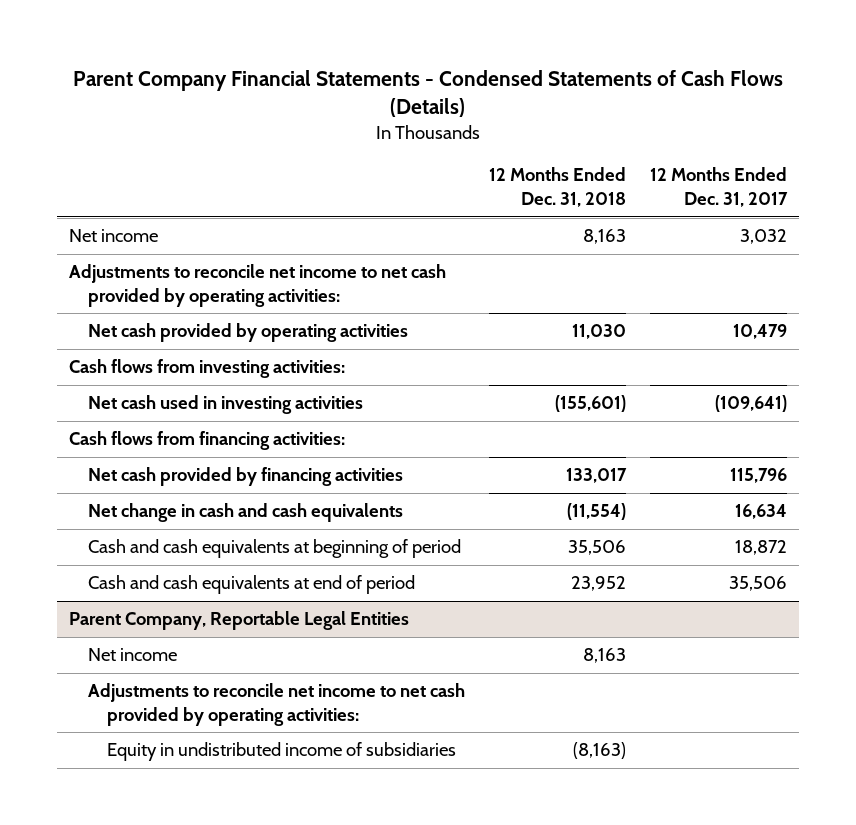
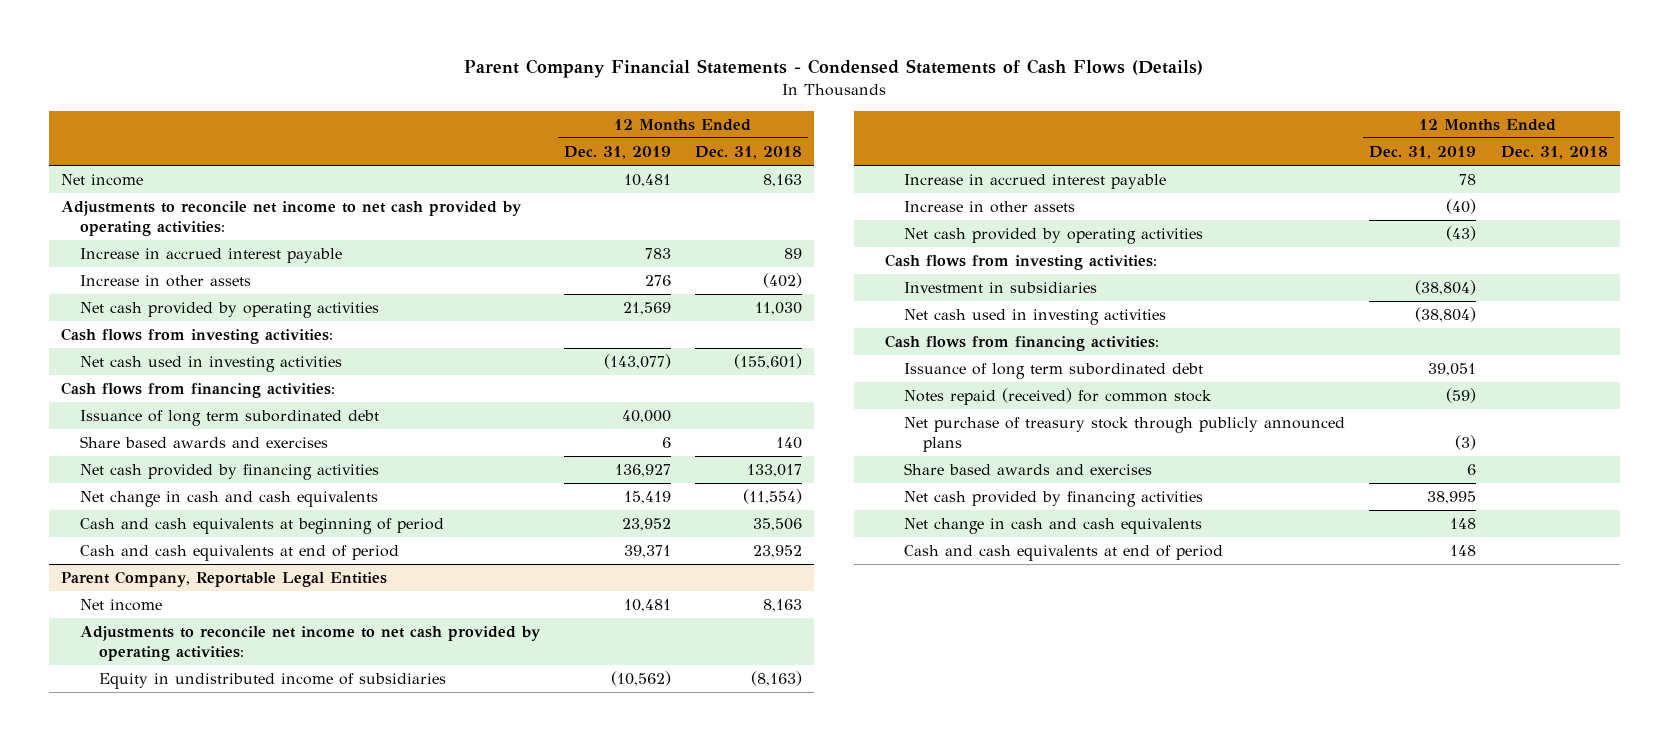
[649,167,788,208] 12 Months Ended Dec. 31, 2017 -> none
none -> [564,145,672,159] Dec. 31, 2019
none -> [79,248,342,264] Increase in accrued interest payable
none -> [79,275,251,288] Increase in other assets
none -> [79,410,379,427] Issuance of long term subordinated debt
none -> [79,436,328,449] Share based awards and exercises
none -> [904,174,1167,190] Increase in accrued interest payable
none -> [904,201,1076,214] Increase in other assets
none -> [904,228,1204,245] Net cash provided by operating activities
none -> [885,254,1158,271] Cash flows from investing activities:
none -> [904,282,1098,294] Investment in subsidiaries
none -> [904,309,1167,326] Net cash used in investing activities
none -> [885,335,1160,352] Cash flows from financing activities:
none -> [904,363,1204,380] Issuance of long term subordinated debt
none -> [904,388,1213,406] Notes repaid (received) for common stock
none -> [904,417,1346,453] Net purchase of treasury stock through publicly announced plans
none -> [904,463,1153,476] Share based awards and exercises
none -> [904,491,1204,508] Net cash provided by financing activities
none -> [904,518,1203,535] Net change in cash and cash equivalents
none -> [904,545,1224,562] Cash and cash equivalents at end of period

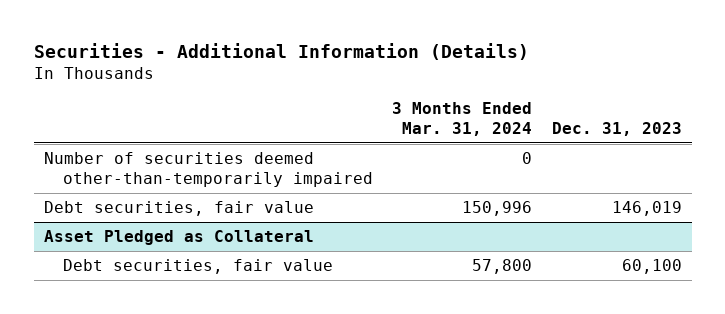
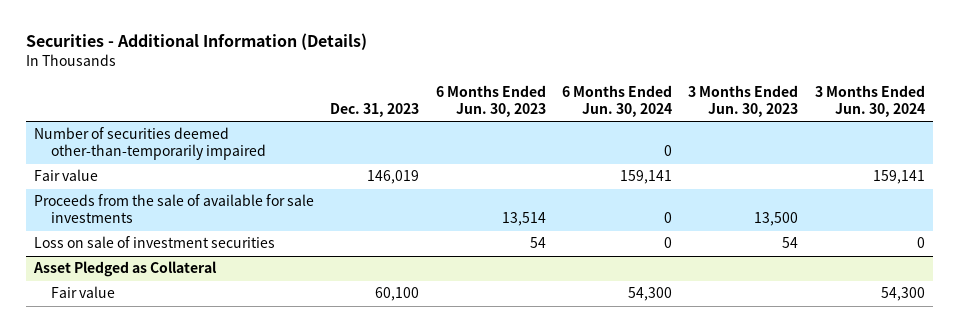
[392,102,533,136] 3 Months Ended Mar. 31, 2024 -> none
none -> [435,84,546,117] 6 Months Ended Jun. 30, 2023
none -> [561,84,672,117] 6 Months Ended Jun. 30, 2024
none -> [688,84,799,117] 3 Months Ended Jun. 30, 2023
none -> [814,84,925,117] 3 Months Ended Jun. 30, 2024
[43,201,314,217] Debt securities, fair value -> [33,169,98,182] Fair value
none -> [33,194,314,224] Proceeds from the sale of available for sale investments
none -> [33,236,275,249] Loss on sale of investment securities
[62,259,333,275] Debt securities, fair value -> [51,286,116,299] Fair value

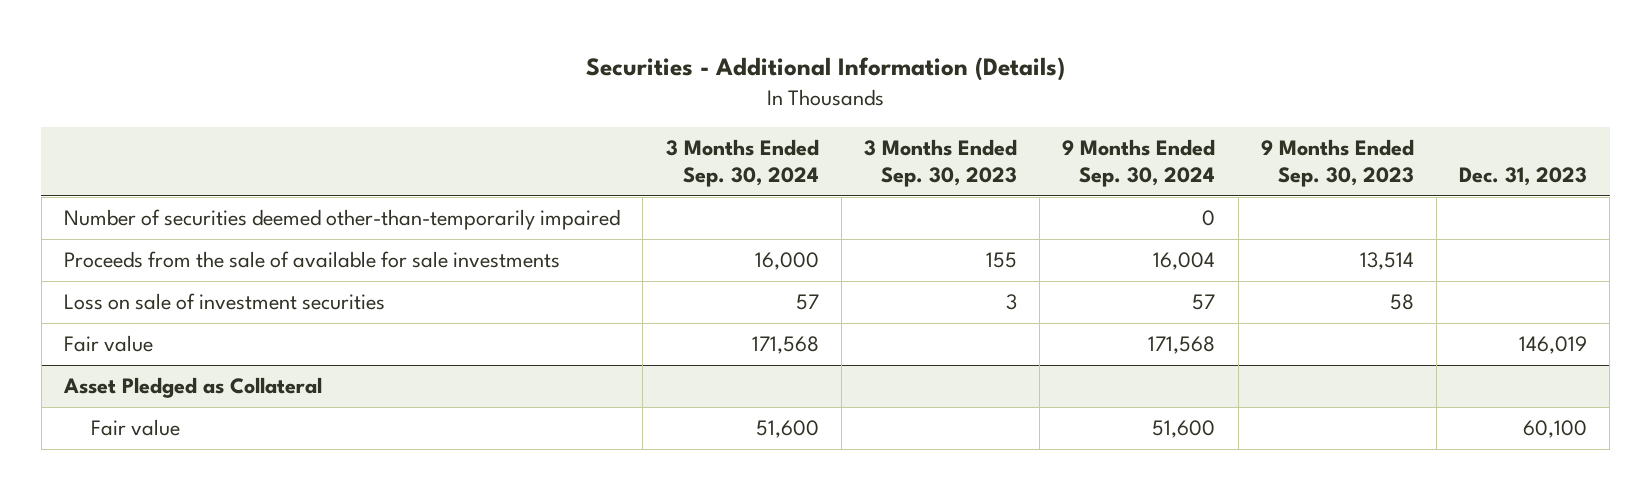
[435,84,546,117] 6 Months Ended Jun. 30, 2023 -> none
[561,84,672,117] 6 Months Ended Jun. 30, 2024 -> none
[688,84,799,117] 3 Months Ended Jun. 30, 2023 -> none
[814,84,925,117] 3 Months Ended Jun. 30, 2024 -> none
none -> [665,138,819,187] 3 Months Ended Sep. 30, 2024
none -> [863,138,1017,187] 3 Months Ended Sep. 30, 2023
none -> [1062,138,1216,187] 9 Months Ended Sep. 30, 2024
none -> [1260,138,1414,187] 9 Months Ended Sep. 30, 2023
[33,169,98,182] Fair value -> [64,335,154,353] Fair value

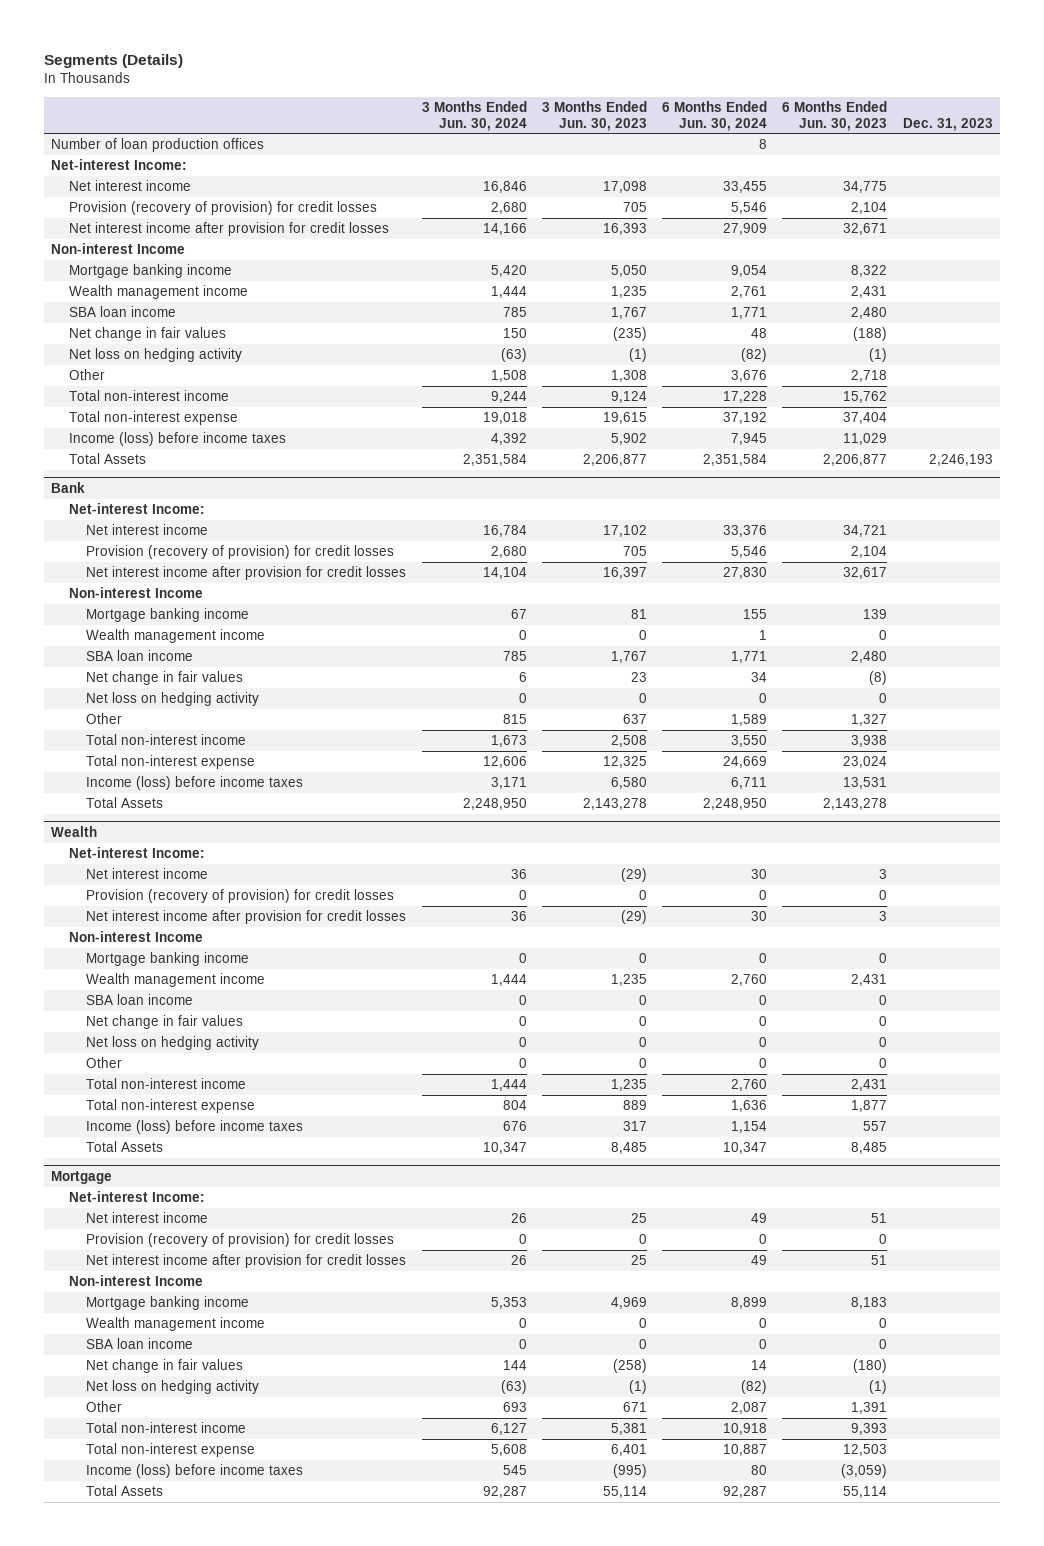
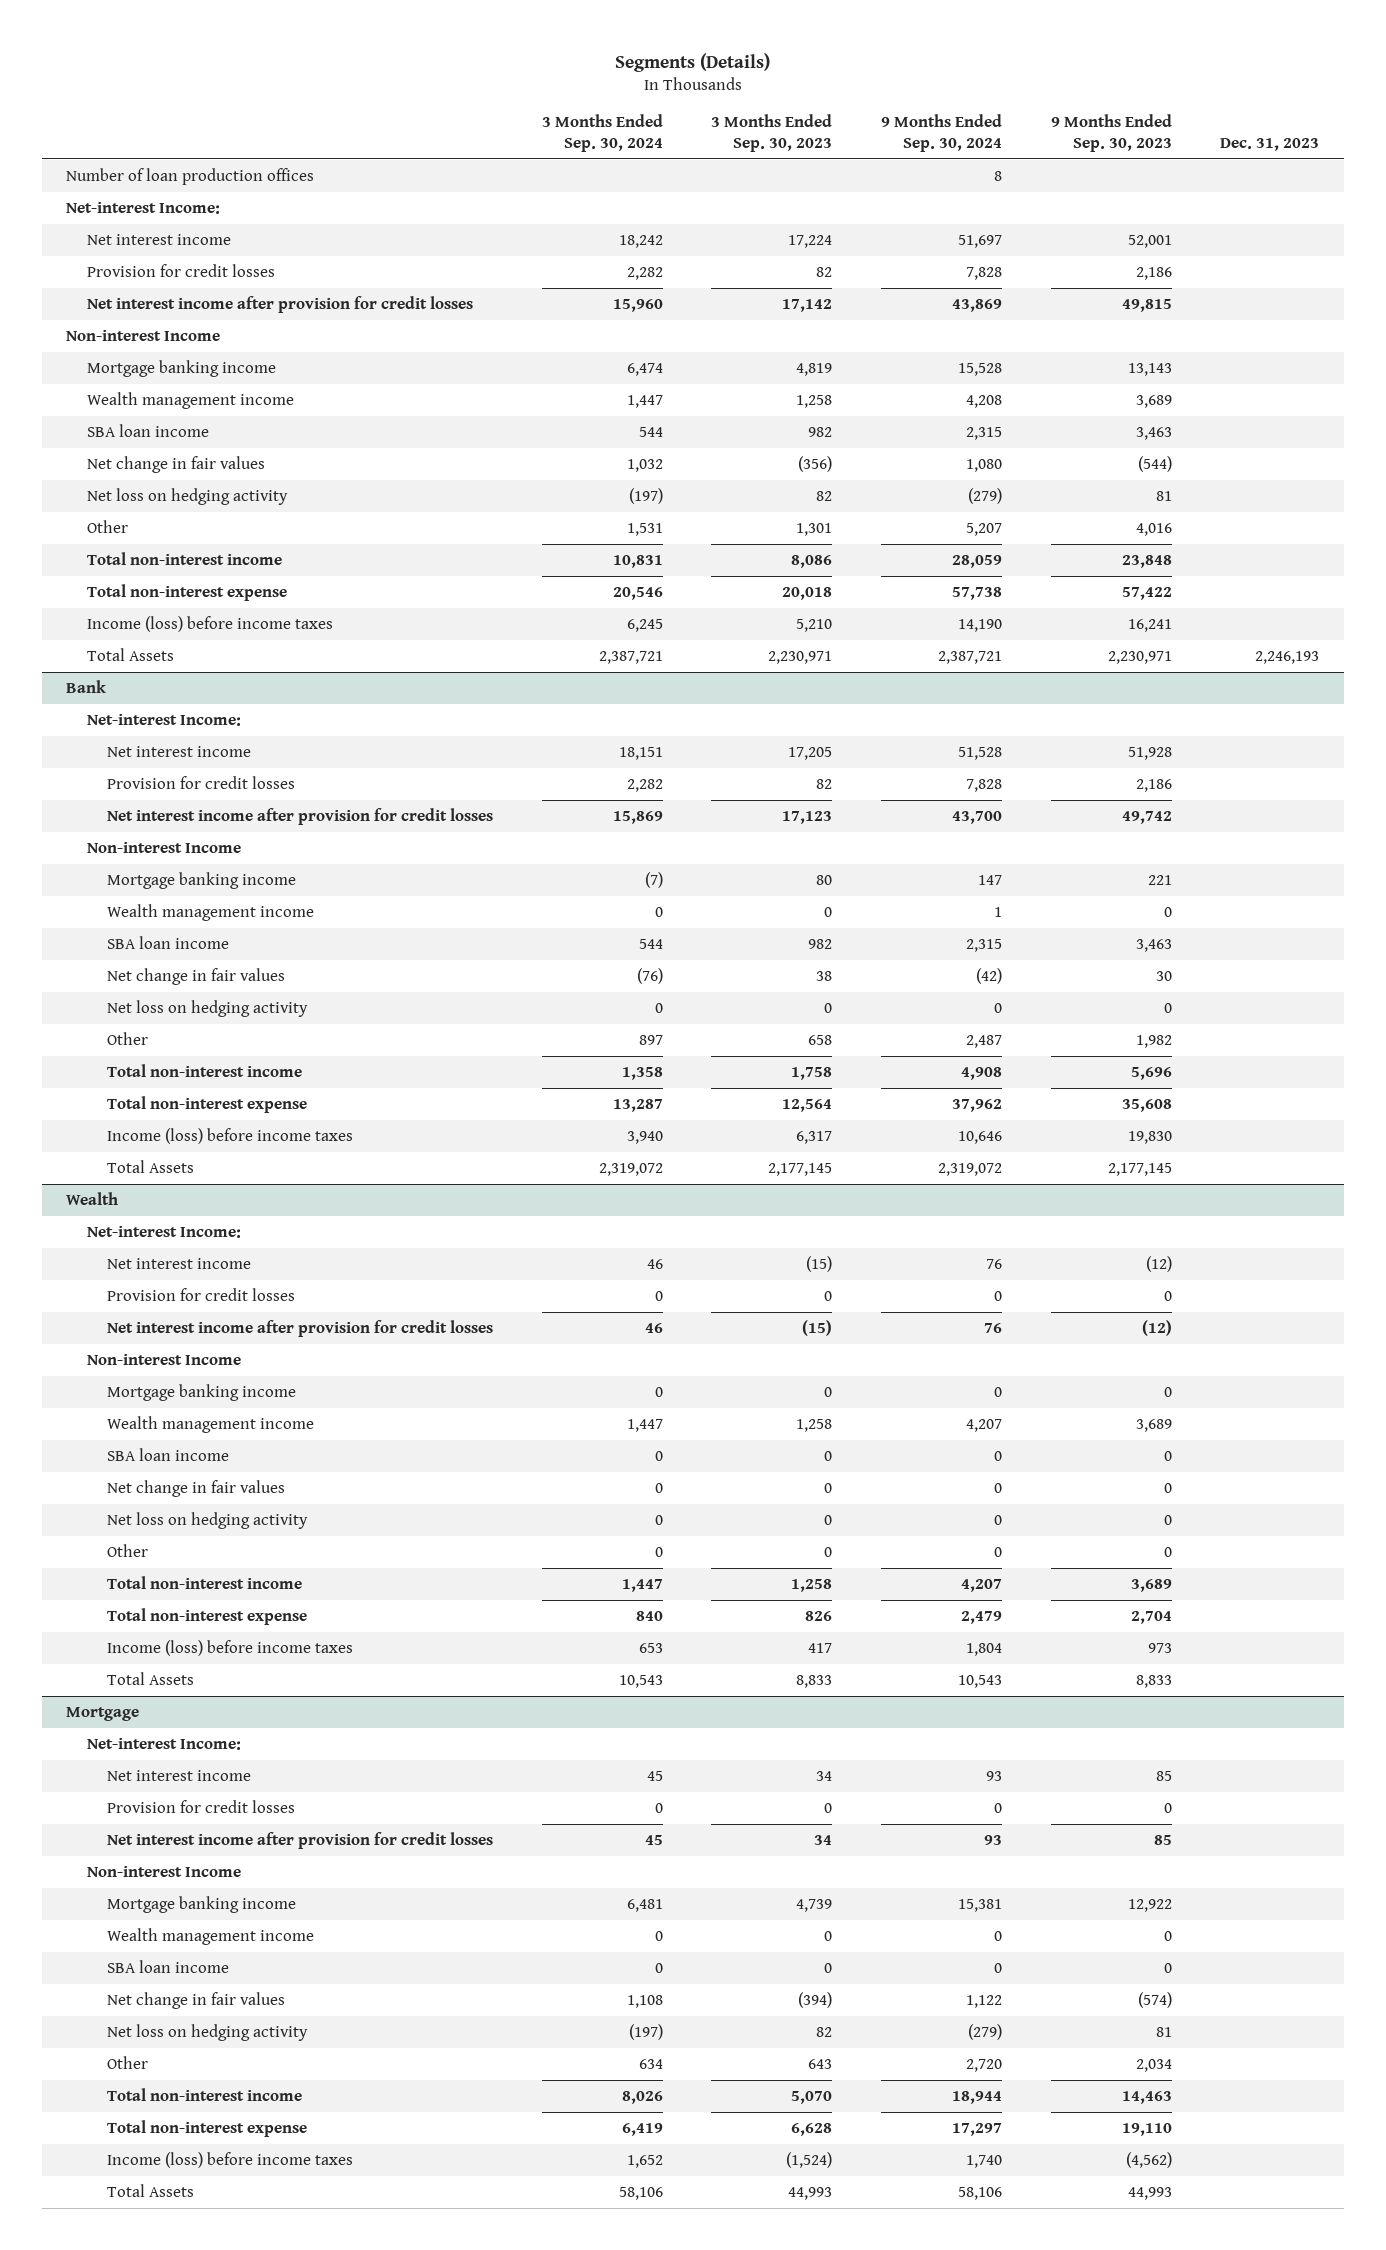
[421,100,527,131] 3 Months Ended Jun. 30, 2024 -> none
[541,100,647,131] 3 Months Ended Jun. 30, 2023 -> none
[662,100,768,131] 6 Months Ended Jun. 30, 2024 -> none
[782,100,888,131] 6 Months Ended Jun. 30, 2023 -> none
none -> [541,114,663,152] 3 Months Ended Sep. 30, 2024
none -> [711,114,833,152] 3 Months Ended Sep. 30, 2023
none -> [880,114,1002,152] 9 Months Ended Sep. 30, 2024
none -> [1050,114,1172,152] 9 Months Ended Sep. 30, 2023
[68,201,377,216] Provision (recovery of provision) for credit losses -> [86,264,275,278] Provision for credit losses
[86,545,395,560] Provision (recovery of provision) for credit losses -> [107,776,296,790] Provision for credit losses
[86,889,395,904] Provision (recovery of provision) for credit losses -> [107,1288,296,1302] Provision for credit losses
[86,1233,395,1248] Provision (recovery of provision) for credit losses -> [107,1800,296,1814] Provision for credit losses

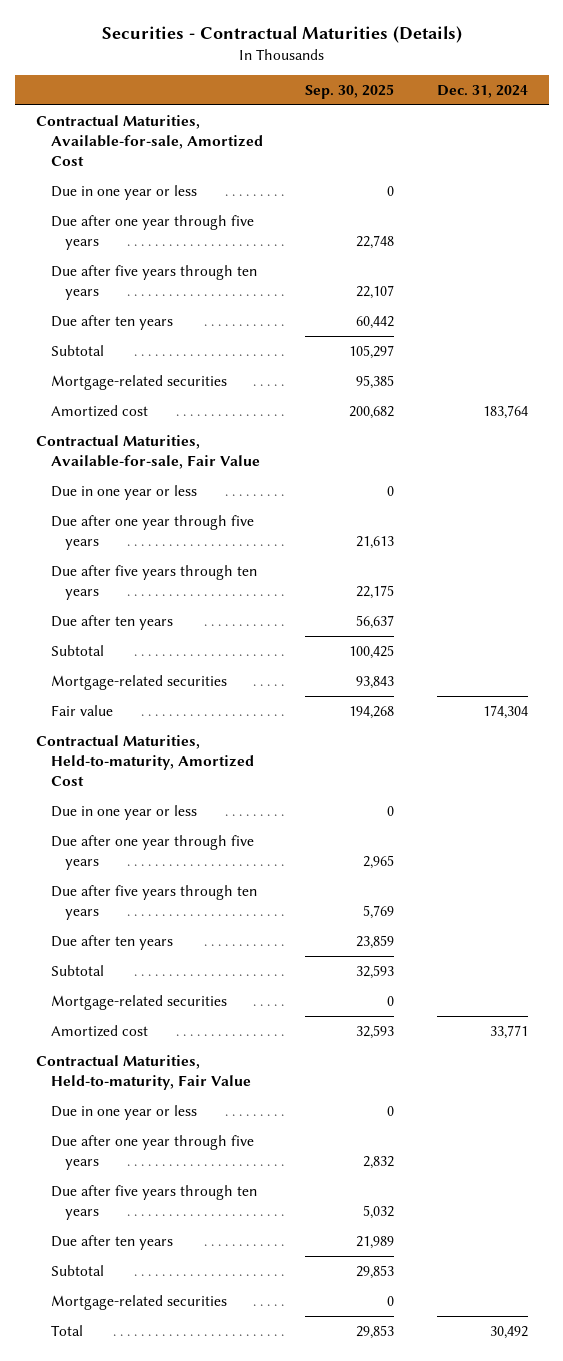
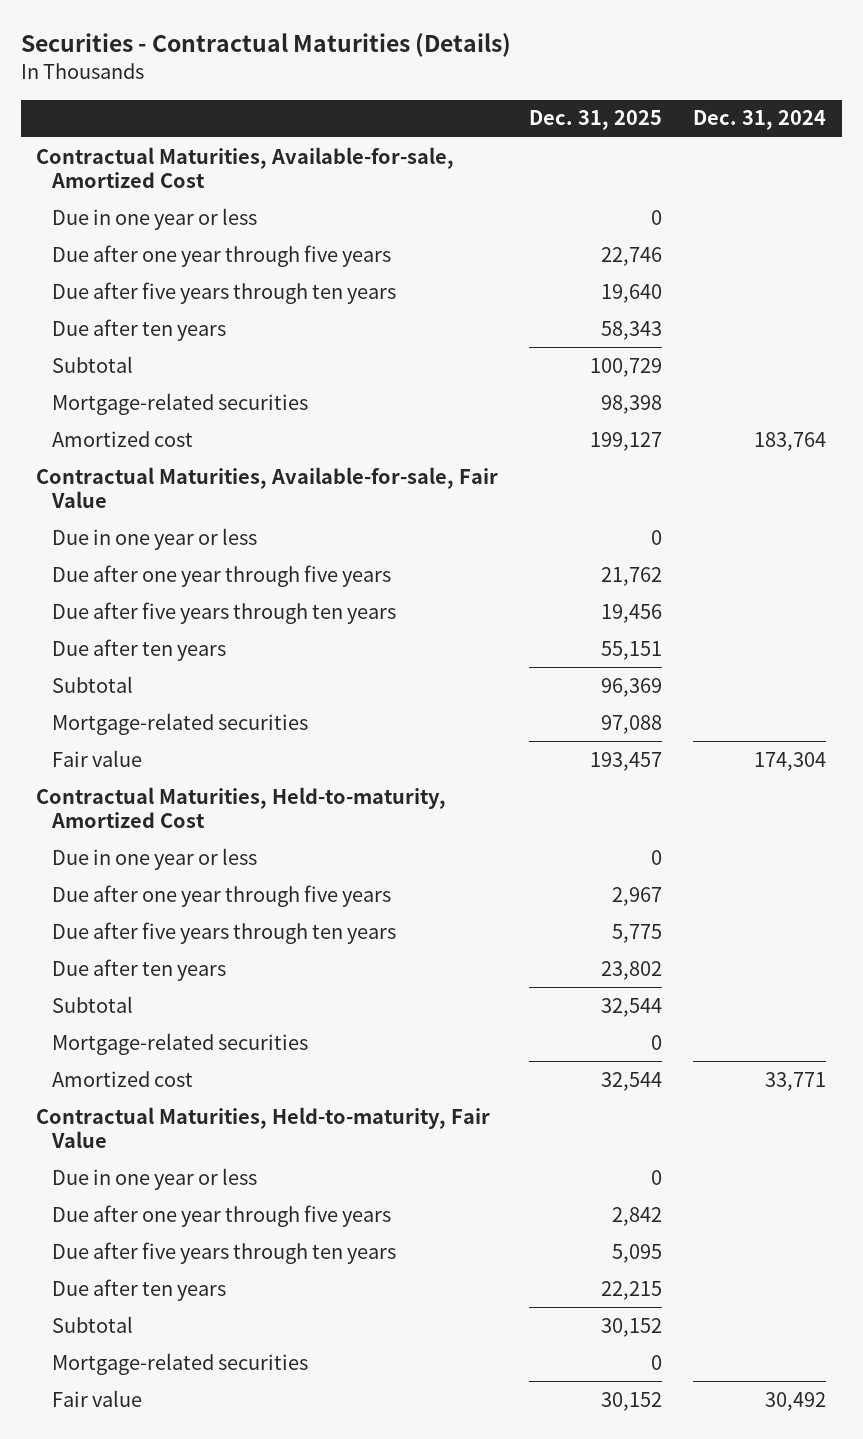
[305,83,395,99] Sep. 30, 2025 -> none
none -> [529,110,663,131] Dec. 31, 2025
[50,1324,83,1336] Total -> [51,1389,142,1407] Fair value

